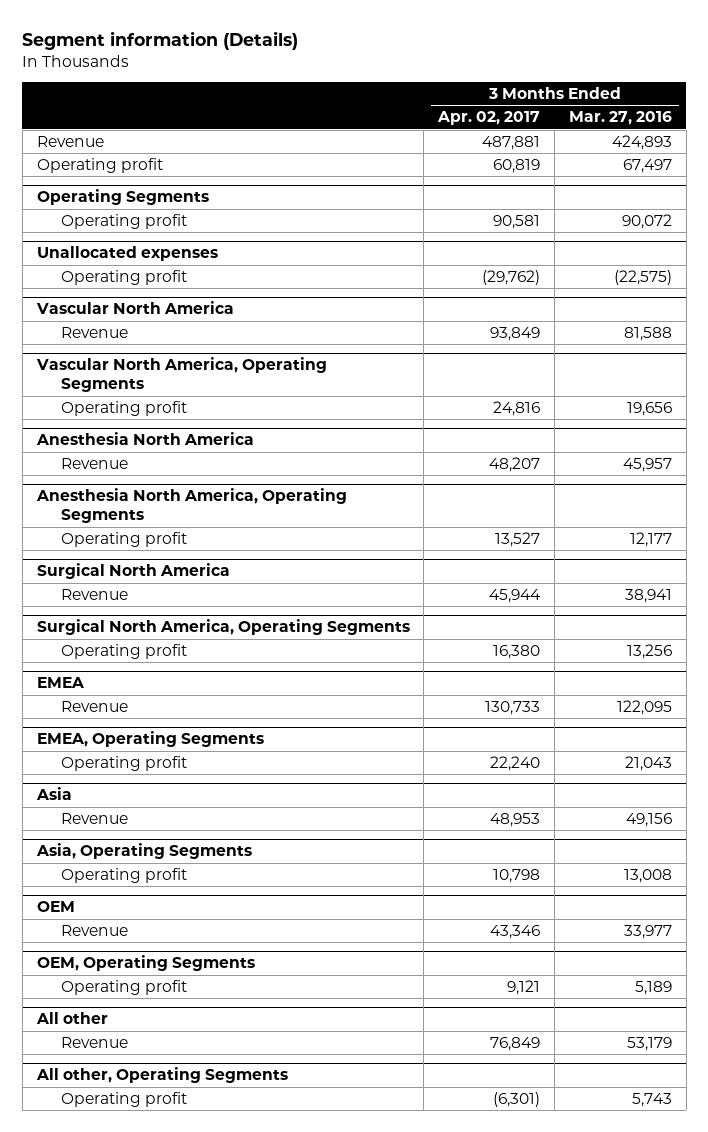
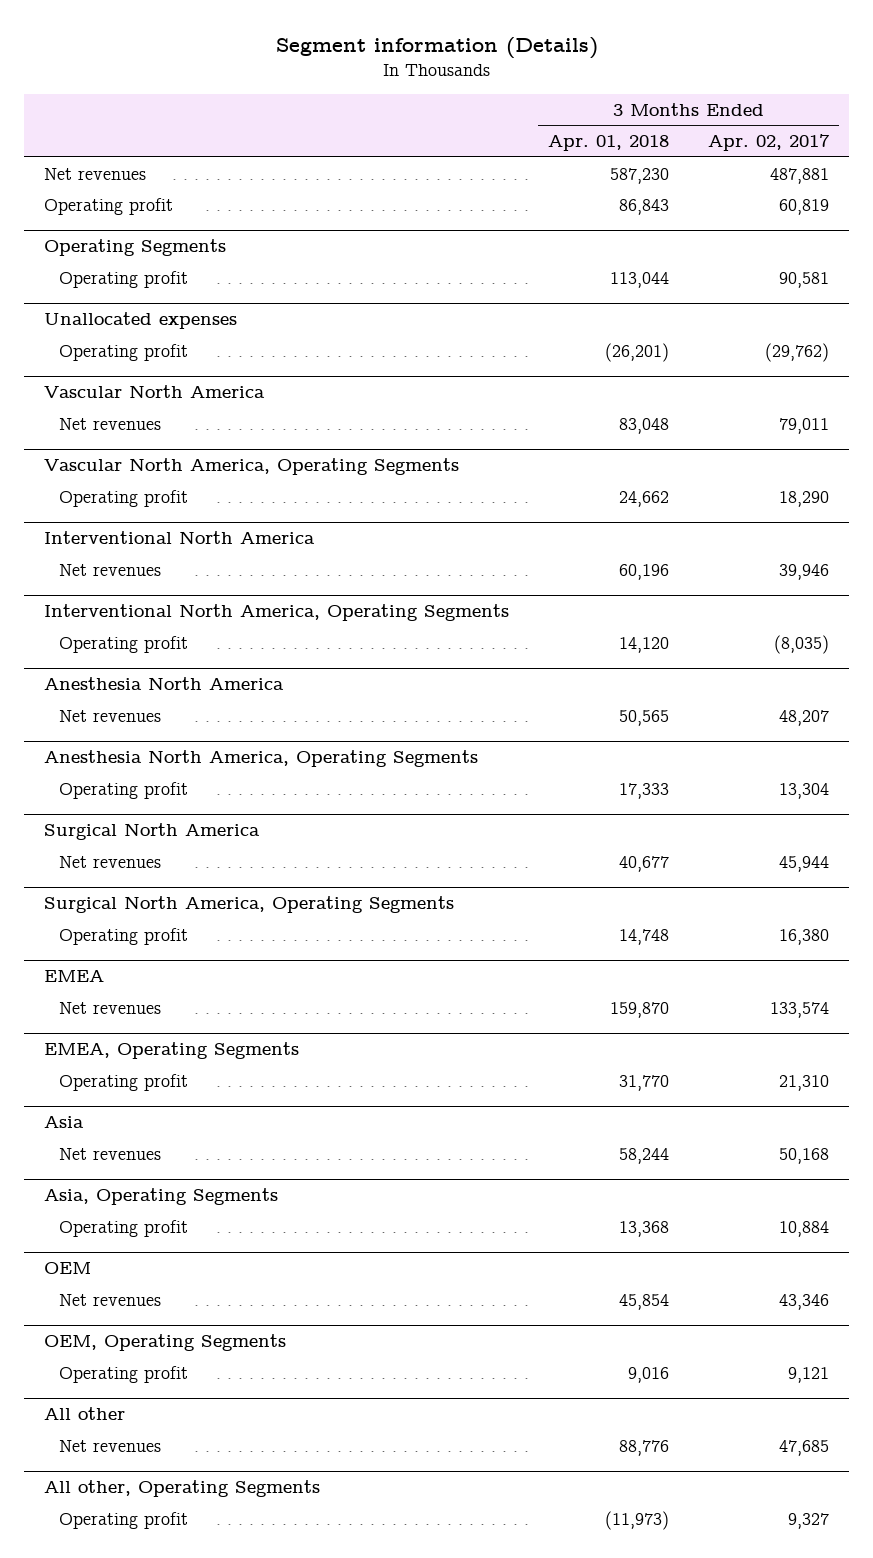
[568,111,672,126] Mar. 27, 2016 -> none
none -> [548,135,670,152] Apr. 01, 2018
[36,135,104,147] Revenue -> [44,167,147,180] Net revenues
[60,326,128,338] Revenue -> none
none -> [58,417,161,430] Net revenues
[493,400,541,416] 24,816 -> [779,490,830,507] 18,290
none -> [44,531,316,545] Interventional North America
none -> [58,563,161,576] Net revenues
none -> [44,604,510,622] Interventional North America, Operating Segments
none -> [58,635,188,653] Operating profit
[60,457,128,469] Revenue -> [58,709,161,722] Net revenues
[495,531,541,547] 13,527 -> [779,782,830,799] 13,304
[60,588,128,600] Revenue -> [58,855,161,868] Net revenues
[60,700,128,712] Revenue -> none
none -> [58,1001,161,1014] Net revenues
[490,755,541,771] 22,240 -> [779,1074,830,1091] 21,310
[60,812,128,824] Revenue -> none
none -> [58,1147,161,1160] Net revenues
[493,868,541,883] 10,798 -> [779,1220,830,1237] 10,884
[60,924,128,936] Revenue -> [58,1293,161,1306] Net revenues
[60,1036,128,1048] Revenue -> none
none -> [58,1439,161,1452] Net revenues
[493,1091,541,1107] (6,301) -> [788,1512,830,1529] 9,327

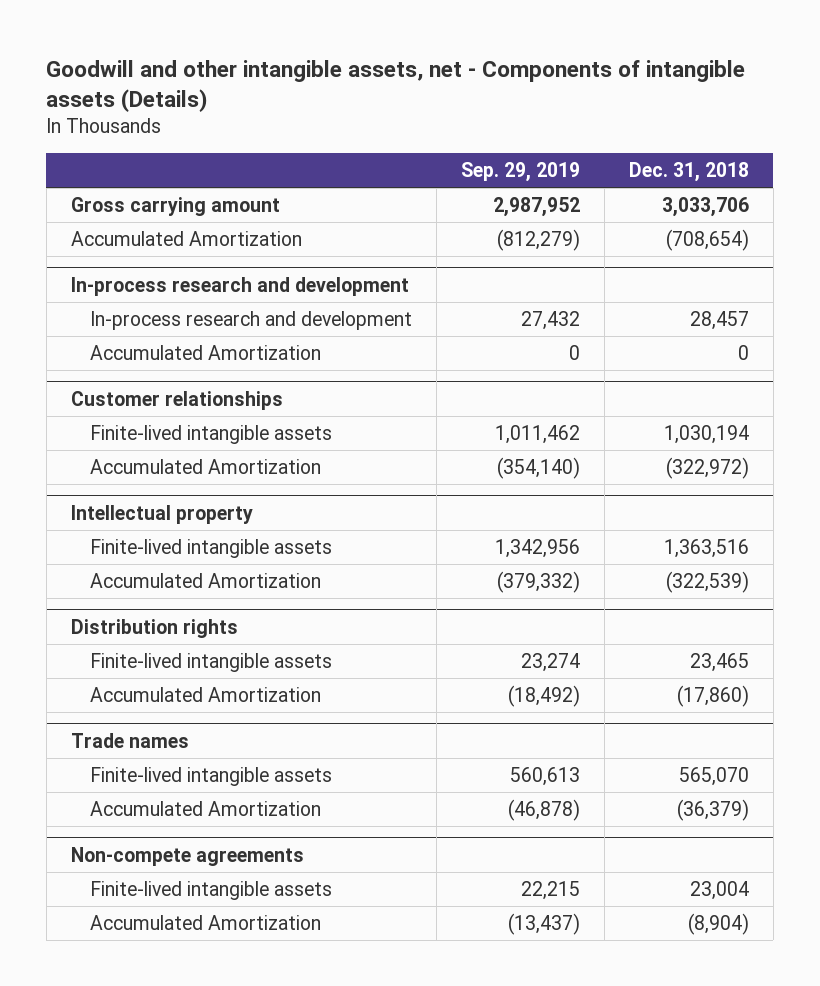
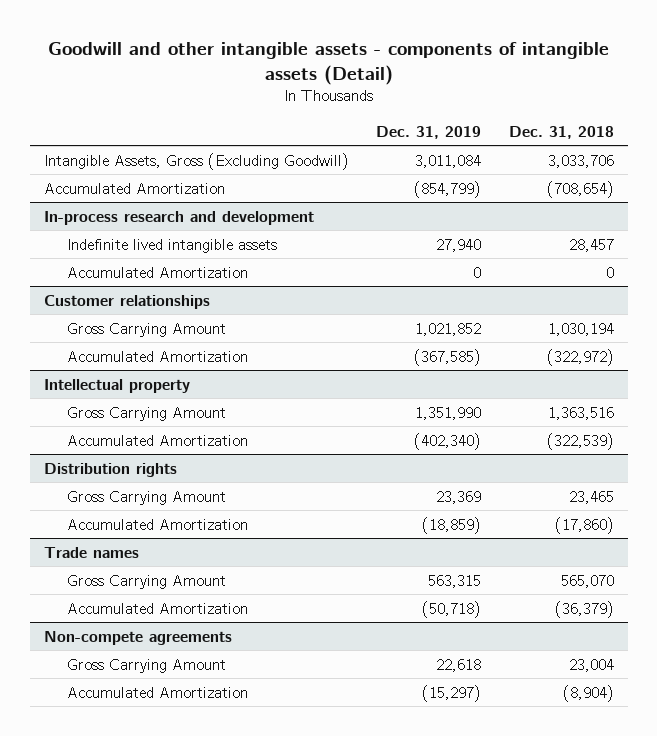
[46,59,746,112] Goodwill and other intangible assets, net - Components of intangible assets (Details) -> [47,41,609,85] Goodwill and other intangible assets - components of intangible assets (Detail)
[460,162,580,183] Sep. 29, 2019 -> none
none -> [376,125,482,139] Dec. 31, 2019
[70,197,280,217] Gross carrying amount -> [43,152,349,170] Intangible Assets, Gross (Excluding Goodwill)
[89,311,412,331] In-process research and development -> [66,238,277,253] Indefinite lived intangible assets
[89,425,332,445] Finite-lived intangible assets -> [66,322,226,337] Gross Carrying Amount
[89,539,332,559] Finite-lived intangible assets -> [66,406,226,421] Gross Carrying Amount
[89,653,332,673] Finite-lived intangible assets -> [66,490,226,505] Gross Carrying Amount
[89,767,332,787] Finite-lived intangible assets -> [66,574,226,589] Gross Carrying Amount
[89,881,332,901] Finite-lived intangible assets -> [66,658,226,673] Gross Carrying Amount

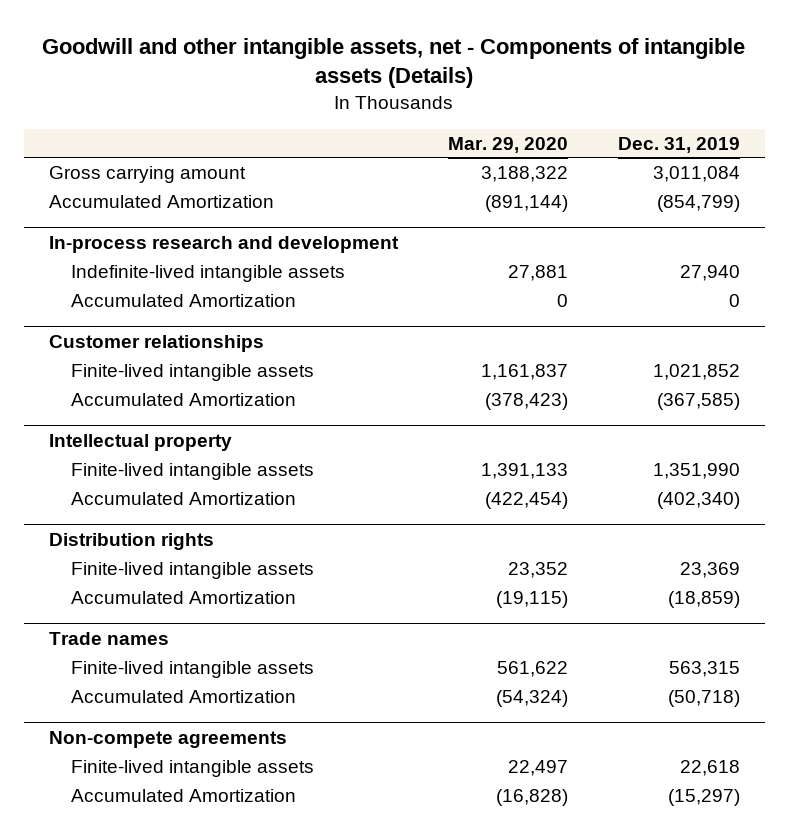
[47,41,609,85] Goodwill and other intangible assets - components of intangible assets (Detail) -> [42,37,746,89] Goodwill and other intangible assets, net - Components of intangible assets (Details)
[508,125,614,139] Dec. 31, 2018 -> none
none -> [447,136,568,153] Mar. 29, 2020
[43,152,349,170] Intangible Assets, Gross (Excluding Goodwill) -> [48,166,246,184] Gross carrying amount
[66,238,277,253] Indefinite lived intangible assets -> [70,265,345,283] Indefinite-lived intangible assets
[66,322,226,337] Gross Carrying Amount -> [70,364,314,382] Finite-lived intangible assets
[66,406,226,421] Gross Carrying Amount -> [70,463,314,481] Finite-lived intangible assets
[66,490,226,505] Gross Carrying Amount -> [70,562,314,580] Finite-lived intangible assets
[66,574,226,589] Gross Carrying Amount -> [70,661,314,679] Finite-lived intangible assets
[66,658,226,673] Gross Carrying Amount -> [70,760,314,778] Finite-lived intangible assets

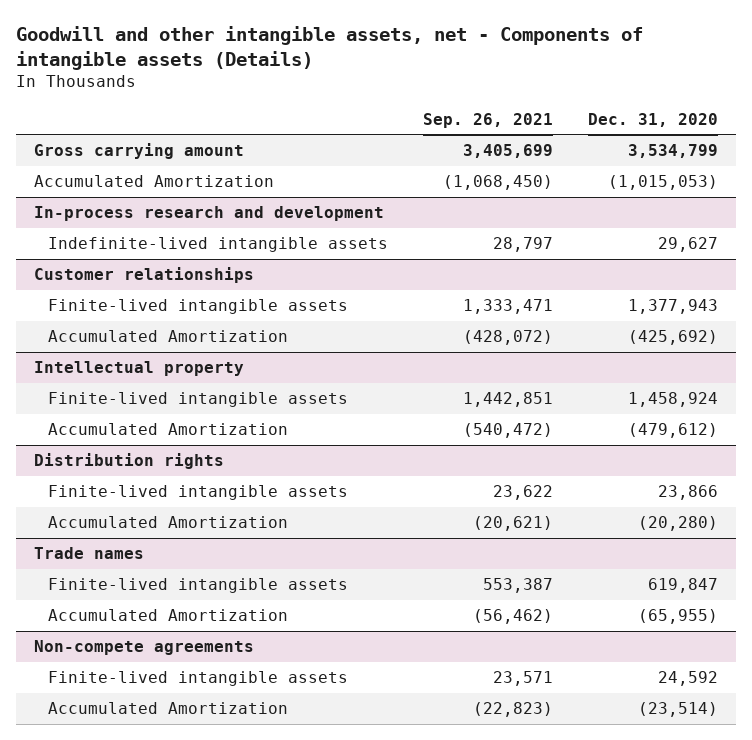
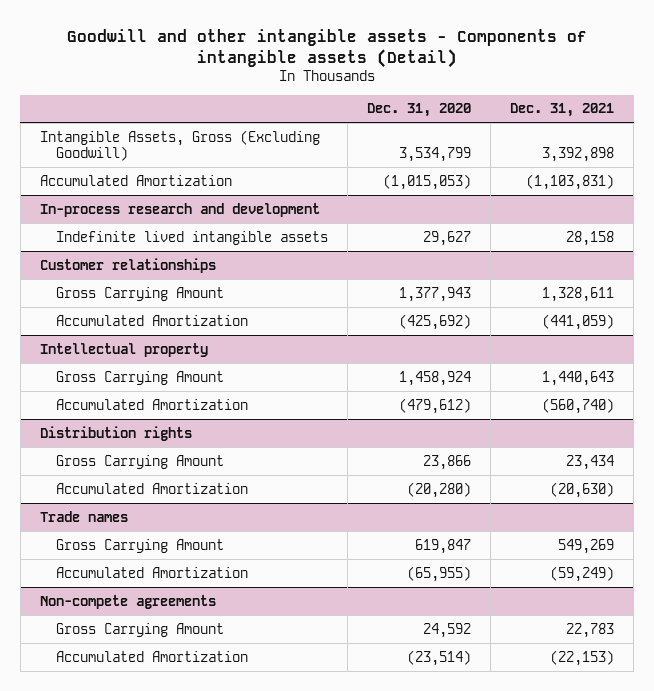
[16,26,644,70] Goodwill and other intangible assets, net - Components of intangible assets (Details) -> [67,28,588,68] Goodwill and other intangible assets - Components of intangible assets (Detail)
[423,112,554,128] Sep. 26, 2021 -> none
none -> [510,103,615,118] Dec. 31, 2021
[33,143,244,160] Gross carrying amount -> [39,129,320,162] Intangible Assets, Gross (Excluding Goodwill)
[48,237,389,253] Indefinite-lived intangible assets -> [56,230,329,245] Indefinite lived intangible assets
[48,299,349,315] Finite-lived intangible assets -> [56,286,225,301] Gross Carrying Amount
[48,392,349,408] Finite-lived intangible assets -> [56,370,225,385] Gross Carrying Amount
[48,485,349,501] Finite-lived intangible assets -> [56,454,225,469] Gross Carrying Amount
[48,578,349,594] Finite-lived intangible assets -> [56,538,225,553] Gross Carrying Amount
[48,671,349,687] Finite-lived intangible assets -> [56,622,225,637] Gross Carrying Amount

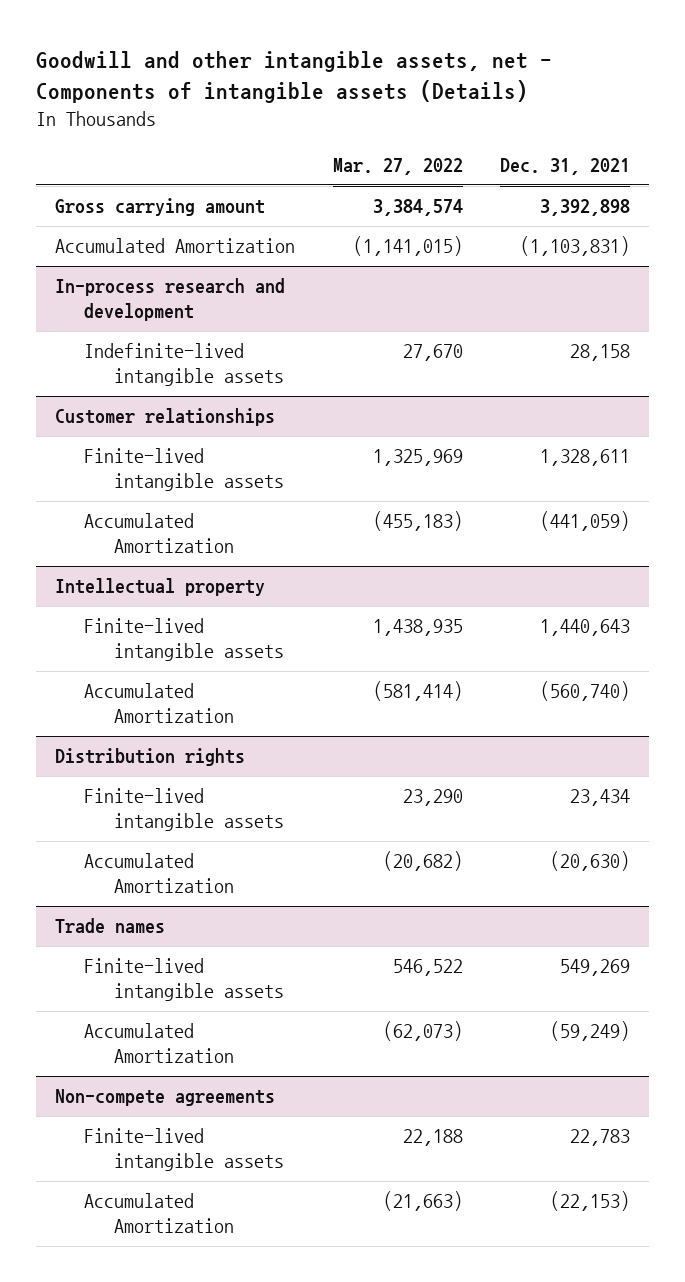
[67,28,588,68] Goodwill and other intangible assets - Components of intangible assets (Detail) -> [36,51,553,104] Goodwill and other intangible assets, net - Components of intangible assets (Details)
[367,103,472,118] Dec. 31, 2020 -> none
none -> [332,158,463,176] Mar. 27, 2022
[39,129,320,162] Intangible Assets, Gross (Excluding Goodwill) -> [55,198,266,217] Gross carrying amount
[56,230,329,245] Indefinite lived intangible assets -> [84,343,284,387] Indefinite-lived intangible assets
[56,286,225,301] Gross Carrying Amount -> [84,448,284,492] Finite-lived intangible assets
[56,370,225,385] Gross Carrying Amount -> [84,618,284,662] Finite-lived intangible assets
[56,454,225,469] Gross Carrying Amount -> [84,788,284,832] Finite-lived intangible assets
[56,538,225,553] Gross Carrying Amount -> [84,958,284,1002] Finite-lived intangible assets
[56,622,225,637] Gross Carrying Amount -> [84,1128,284,1172] Finite-lived intangible assets

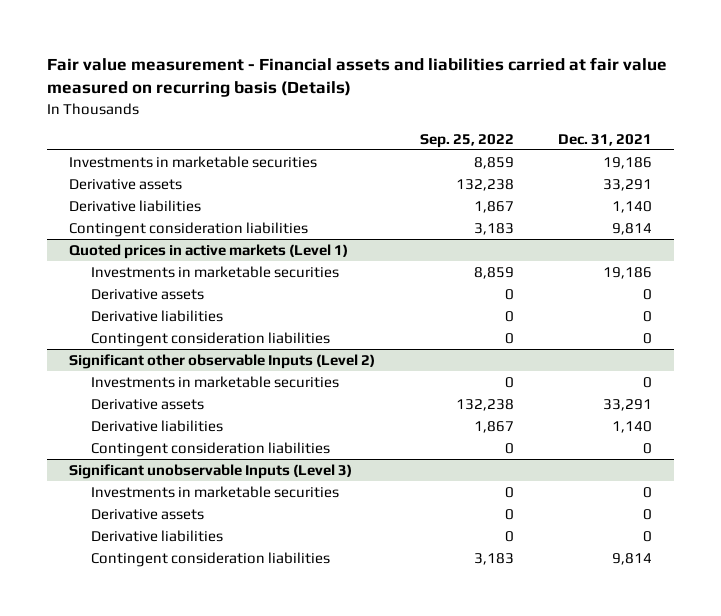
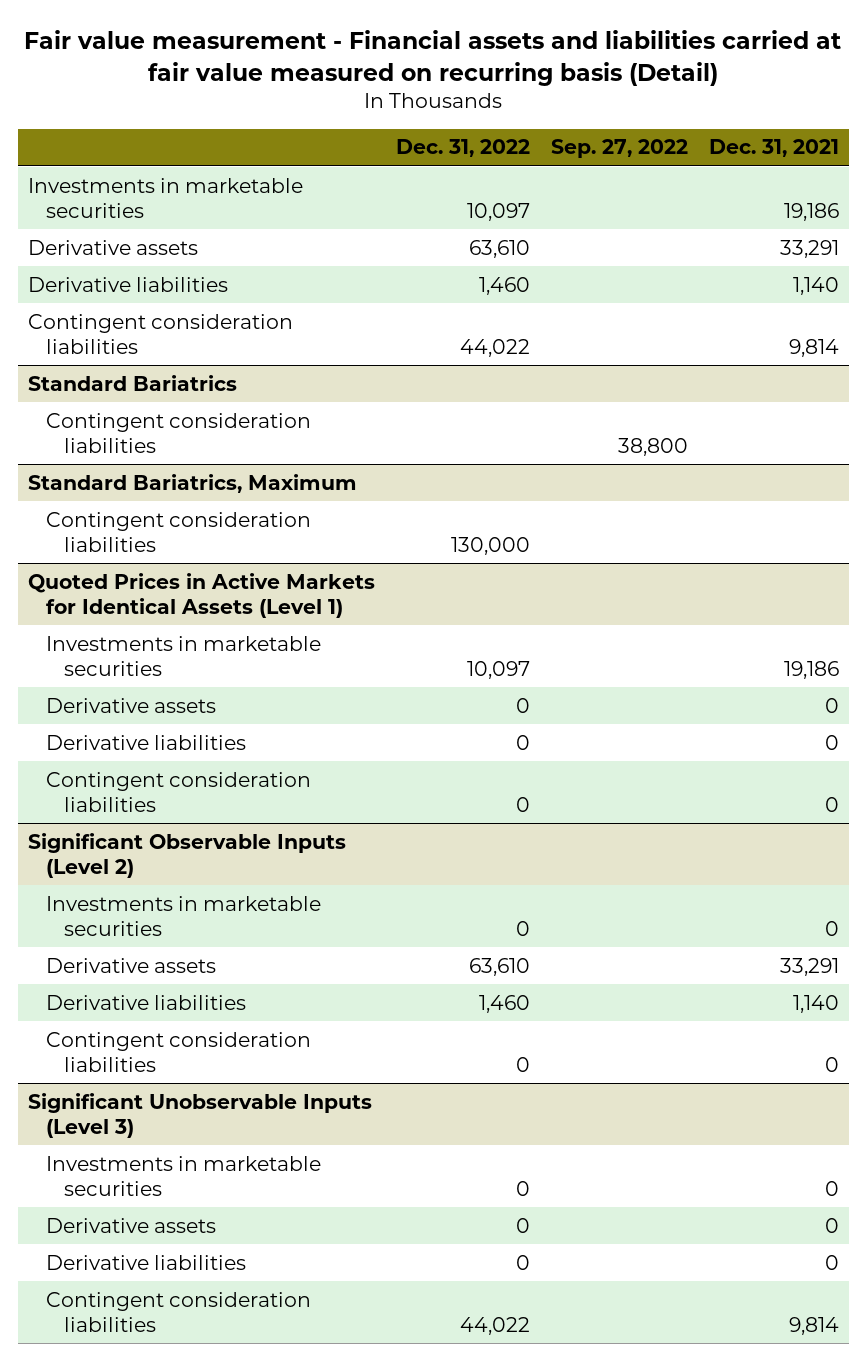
[47,57,668,98] Fair value measurement - Financial assets and liabilities carried at fair value measured on recurring basis (Details) -> [24,30,842,87] Fair value measurement - Financial assets and liabilities carried at fair value measured on recurring basis (Detail)
[419,134,514,149] Sep. 25, 2022 -> none
none -> [396,139,531,158] Dec. 31, 2022
none -> [550,139,688,159] Sep. 27, 2022
none -> [28,374,238,391] Standard Bariatrics
none -> [45,412,311,453] Contingent consideration liabilities
none -> [28,473,358,493] Standard Bariatrics, Maximum
none -> [45,511,311,552] Contingent consideration liabilities
[69,243,349,259] Quoted prices in active markets (Level 1) -> [28,572,376,618] Quoted Prices in Active Markets for Identical Assets (Level 1)
[69,353,376,369] Significant other observable Inputs (Level 2) -> [28,832,347,878] Significant Observable Inputs (Level 2)
[69,463,353,479] Significant unobservable Inputs (Level 3) -> [28,1092,373,1138] Significant Unobservable Inputs (Level 3)

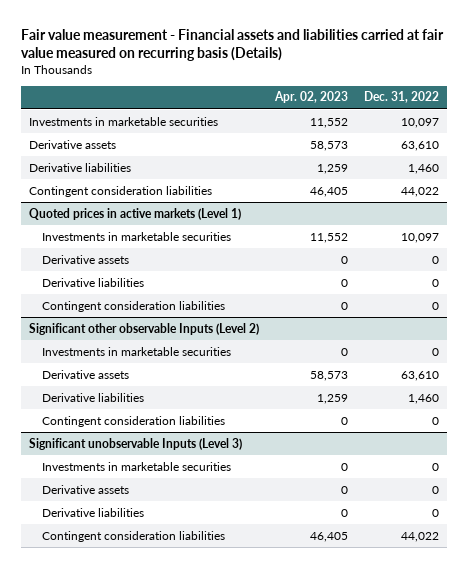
[24,30,842,87] Fair value measurement - Financial assets and liabilities carried at fair value measured on recurring basis (Detail) -> [21,28,445,61] Fair value measurement - Financial assets and liabilities carried at fair value measured on recurring basis (Details)
[550,139,688,159] Sep. 27, 2022 -> none
[708,139,839,158] Dec. 31, 2021 -> none
none -> [274,91,349,104] Apr. 02, 2023
[28,374,238,391] Standard Bariatrics -> none
[45,412,311,453] Contingent consideration liabilities -> none
[28,473,358,493] Standard Bariatrics, Maximum -> none
[45,511,311,552] Contingent consideration liabilities -> none
[28,572,376,618] Quoted Prices in Active Markets for Identical Assets (Level 1) -> [29,207,242,220] Quoted prices in active markets (Level 1)
[28,832,347,878] Significant Observable Inputs (Level 2) -> [29,322,260,335] Significant other observable Inputs (Level 2)
[28,1092,373,1138] Significant Unobservable Inputs (Level 3) -> [29,437,243,450] Significant unobservable Inputs (Level 3)

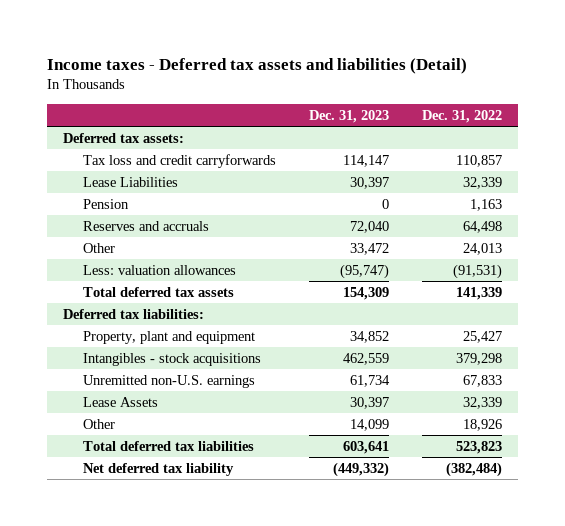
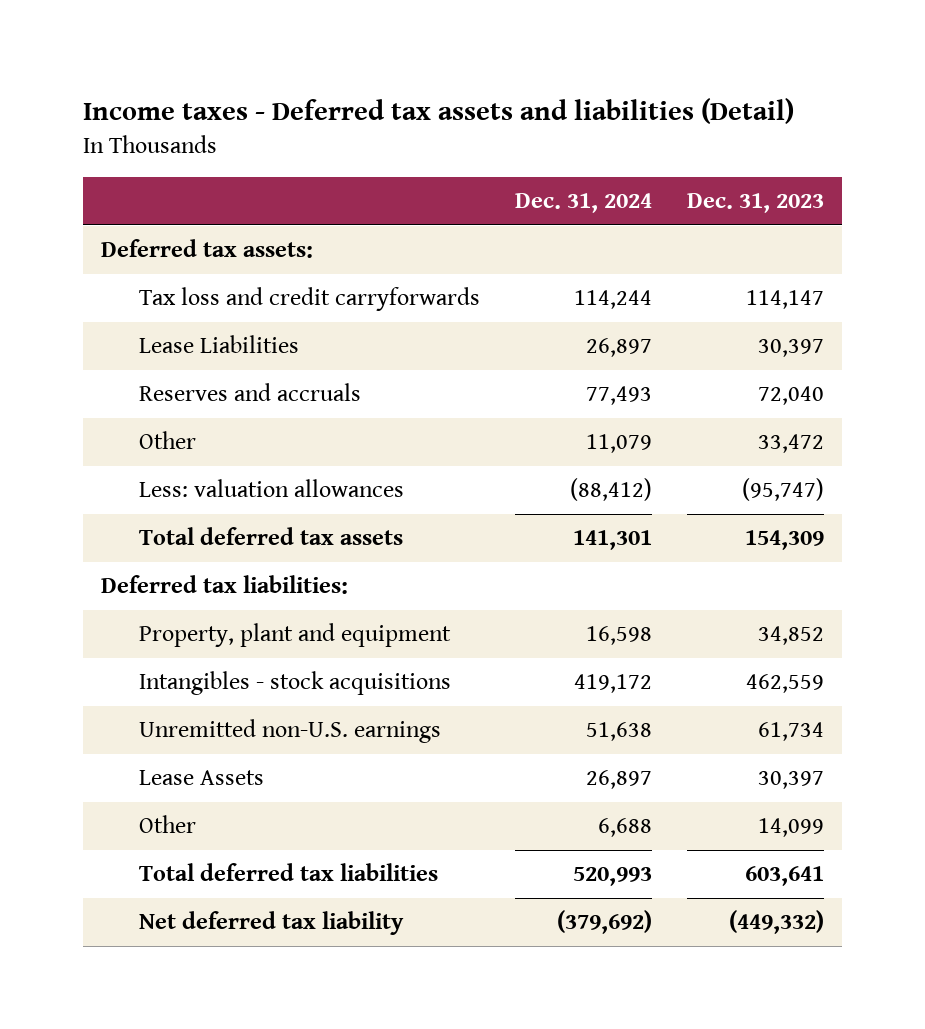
[421,109,502,123] Dec. 31, 2022 -> none
none -> [514,192,652,213] Dec. 31, 2024
[82,198,129,209] Pension -> none

